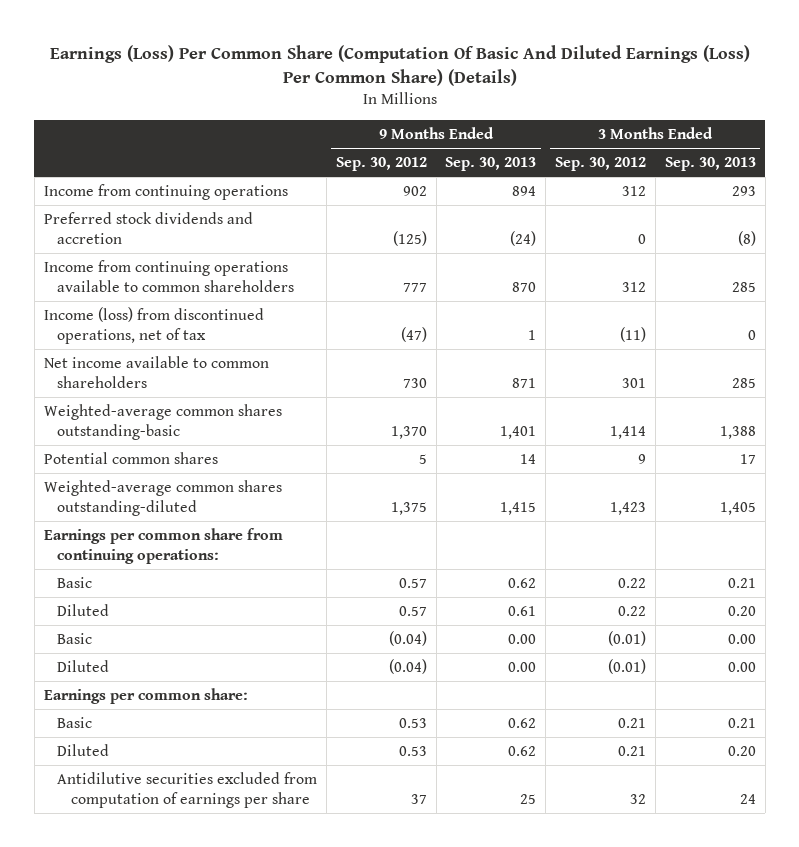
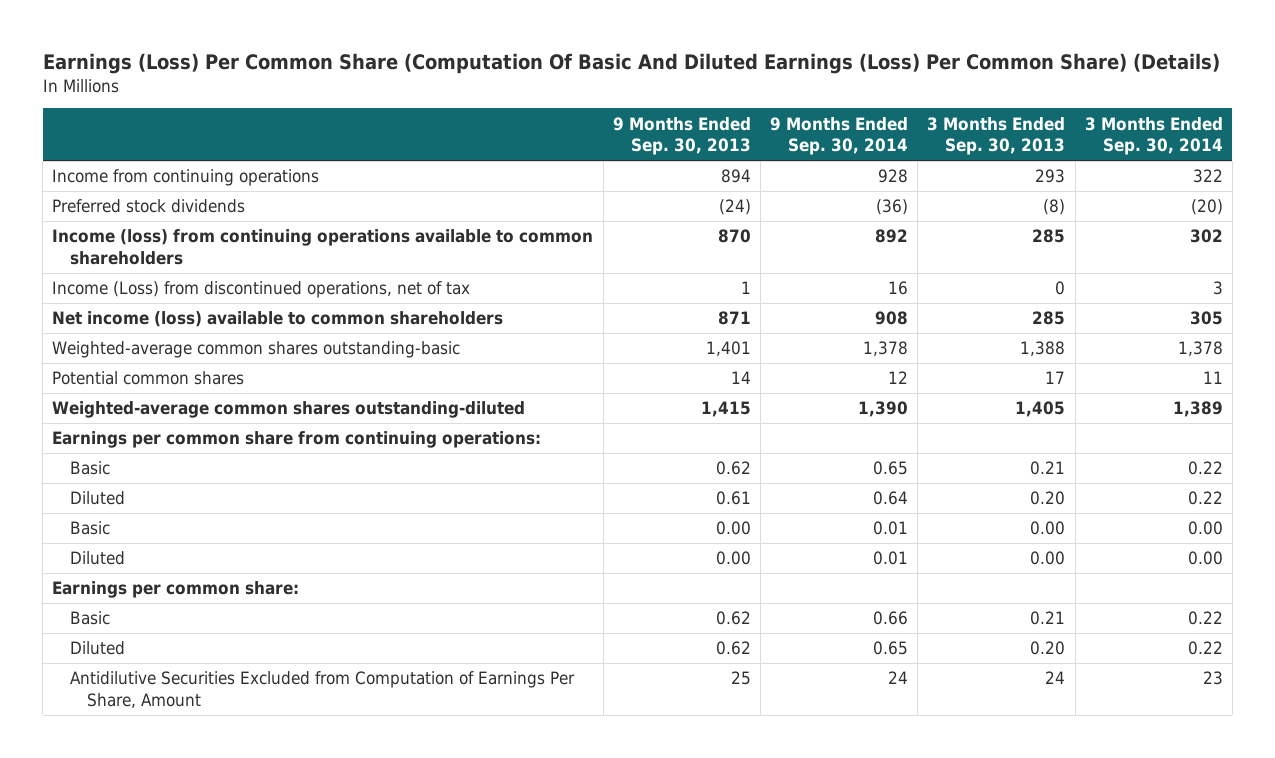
[335,157,427,172] Sep. 30, 2012 -> none
[555,157,647,172] Sep. 30, 2012 -> none
none -> [770,116,909,156] 9 Months Ended Sep. 30, 2014
none -> [1084,116,1223,156] 3 Months Ended Sep. 30, 2014
[43,211,253,245] Preferred stock dividends and accretion -> [52,199,246,214] Preferred stock dividends
[43,259,295,293] Income from continuing operations available to common shareholders -> [52,229,594,265] Income (loss) from continuing operations available to common shareholders
[43,306,264,345] Income (loss) from discontinued operations, net of tax -> [52,281,471,299] Income (Loss) from discontinued operations, net of tax
[43,355,269,389] Net income available to common shareholders -> [52,311,504,328] Net income (loss) available to common shareholders
[57,771,318,809] Antidilutive securities excluded from computation of earnings per share -> [69,671,575,708] Antidilutive Securities Excluded from Computation of Earnings Per Share, Amount

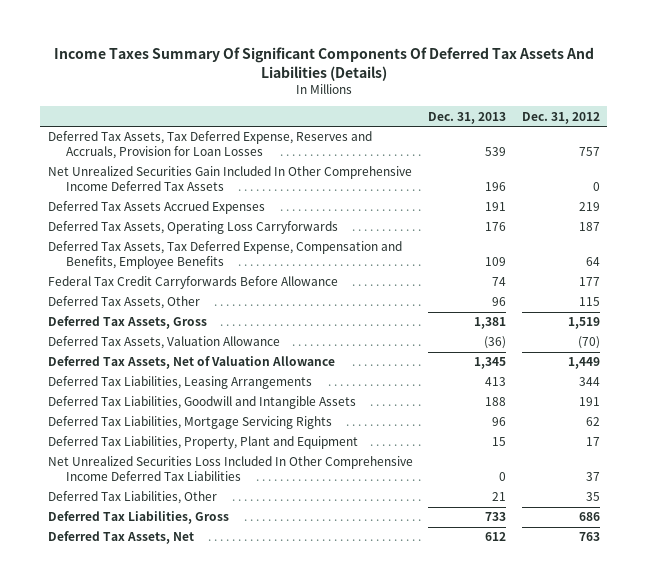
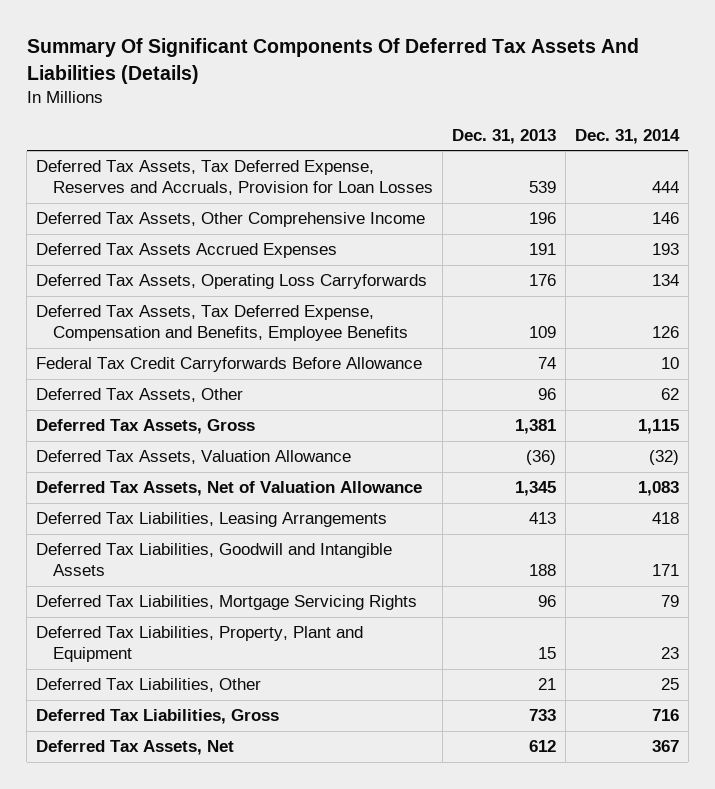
[53,46,594,81] Income Taxes Summary Of Significant Components Of Deferred Tax Assets And Liabilities (Details) -> [26,38,639,84] Summary Of Significant Components Of Deferred Tax Assets And Liabilities (Details)
[521,111,600,124] Dec. 31, 2012 -> none
none -> [574,128,680,144] Dec. 31, 2014
[47,166,412,192] Net Unrealized Securities Gain Included In Other Comprehensive Income Deferred Tax Assets -> [36,212,426,228] Deferred Tax Assets, Other Comprehensive Income
[47,456,413,482] Net Unrealized Securities Loss Included In Other Comprehensive Income Deferred Tax Liabilities -> none

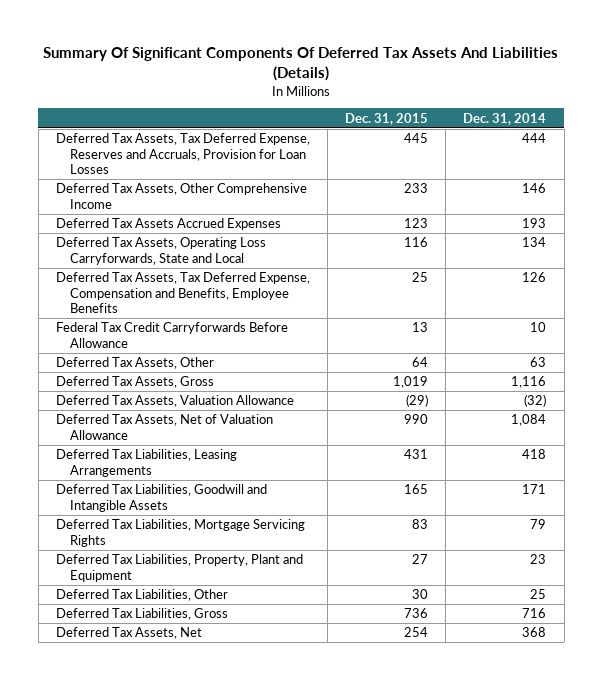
[451,128,556,144] Dec. 31, 2013 -> none
none -> [345,112,429,125] Dec. 31, 2015
[36,274,428,290] Deferred Tax Assets, Operating Loss Carryforwards -> [55,237,266,265] Deferred Tax Assets, Operating Loss Carryforwards, State and Local
[660,388,679,401] 62 -> [530,357,547,368] 63
[637,419,679,435] 1,115 -> [511,376,547,389] 1,116
[637,481,679,497] 1,083 -> [511,414,547,427] 1,084
[651,740,679,753] 367 -> [522,627,547,638] 368

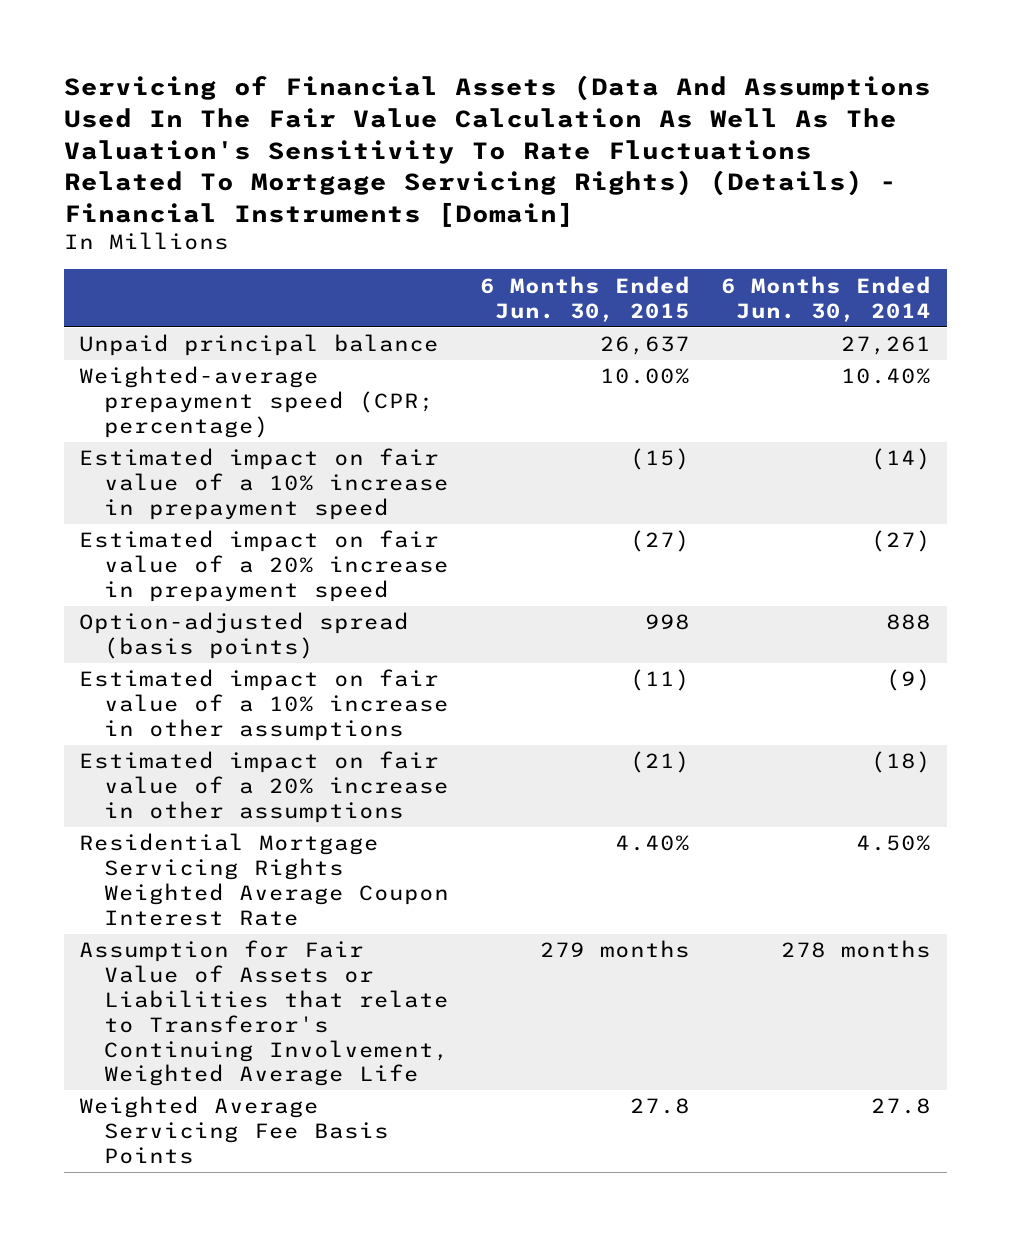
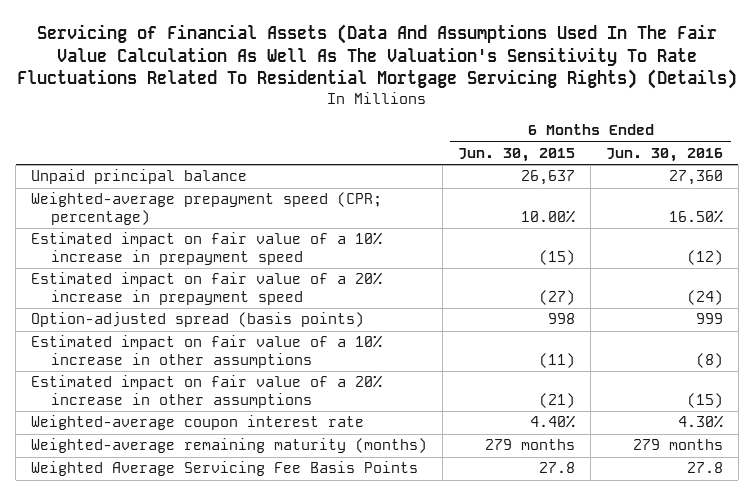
[63,75,931,227] Servicing of Financial Assets (Data And Assumptions Used In The Fair Value Calculation As Well As The Valuation's Sensitivity To Rate Fluctuations Related To Mortgage Servicing Rights) (Details) - Financial Instruments [Domain] -> [17,23,738,90] Servicing of Financial Assets (Data And Assumptions Used In The Fair Value Calculation As Well As The Valuation's Sensitivity To Rate Fluctuations Related To Residential Mortgage Servicing Rights) (Details)
[721,275,932,322] 6 Months Ended Jun. 30, 2014 -> none
none -> [606,147,724,162] Jun. 30, 2016
[79,833,449,926] Residential Mortgage Servicing Rights Weighted Average Coupon Interest Rate -> [31,415,365,431] Weighted-average coupon interest rate
[79,940,449,1087] Assumption for Fair Value of Assets or Liabilities that relate to Transferor's Continuing Involvement, Weighted Average Life -> [31,438,428,454] Weighted-average remaining maturity (months)

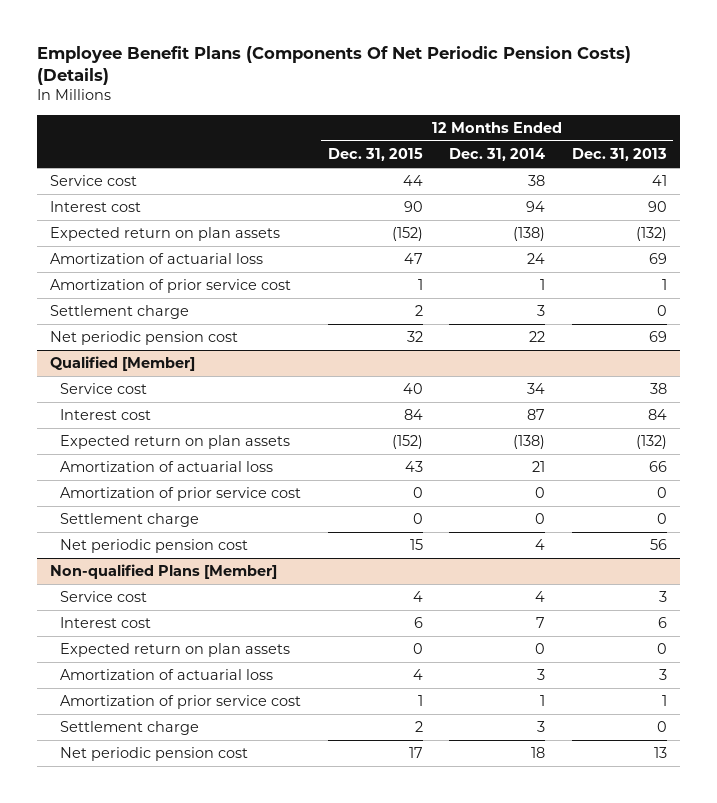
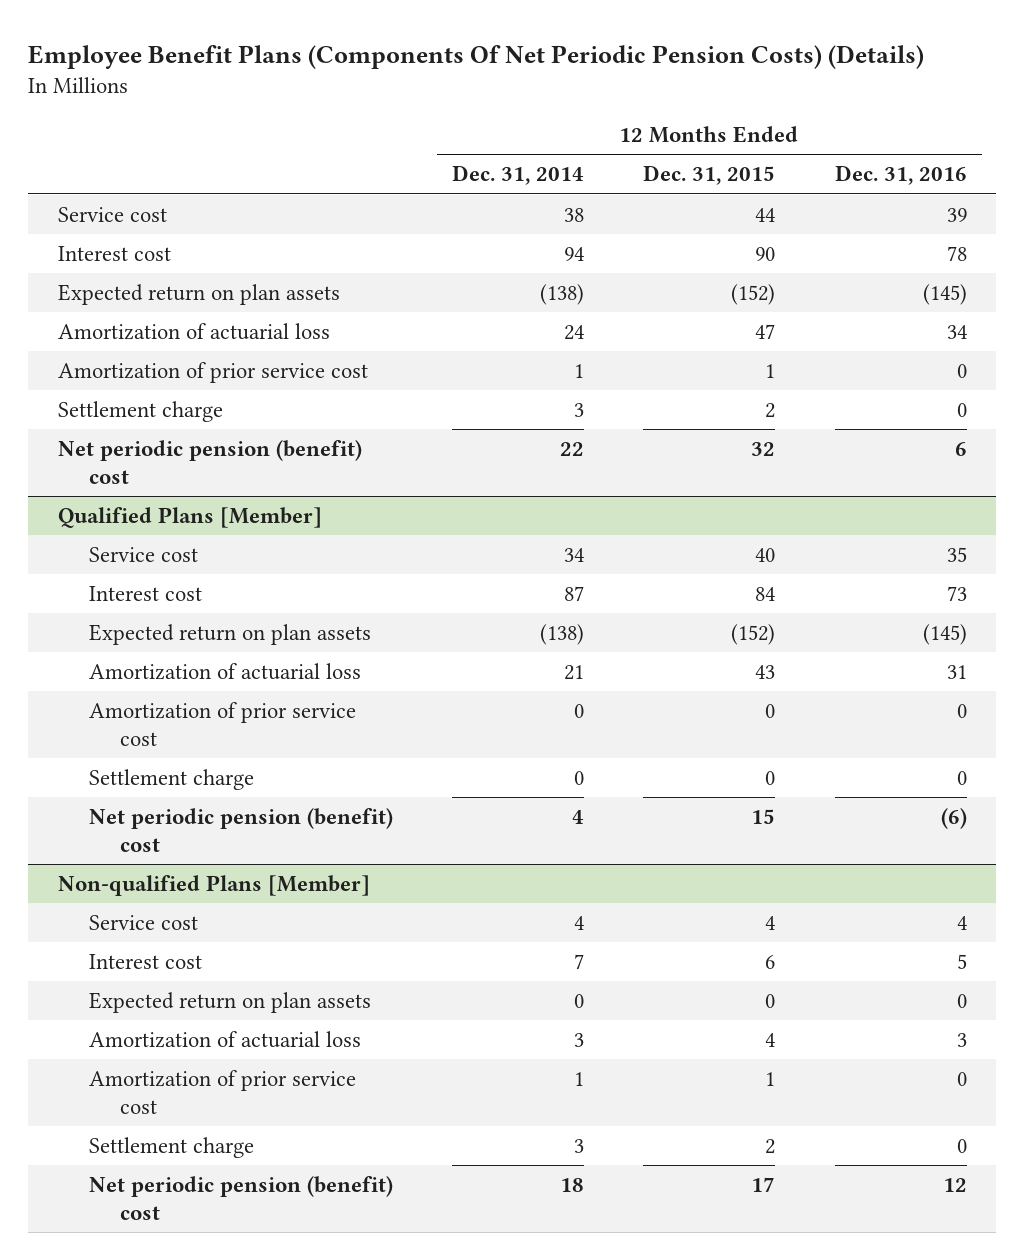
[571,148,667,162] Dec. 31, 2013 -> none
none -> [834,165,967,186] Dec. 31, 2016
[49,331,238,346] Net periodic pension cost -> [57,439,362,485] Net periodic pension (benefit) cost
[49,356,195,372] Qualified [Member] -> [57,506,322,528] Qualified Plans [Member]
[60,539,249,554] Net periodic pension cost -> [88,807,393,853] Net periodic pension (benefit) cost
[60,747,249,762] Net periodic pension cost -> [88,1175,393,1221] Net periodic pension (benefit) cost

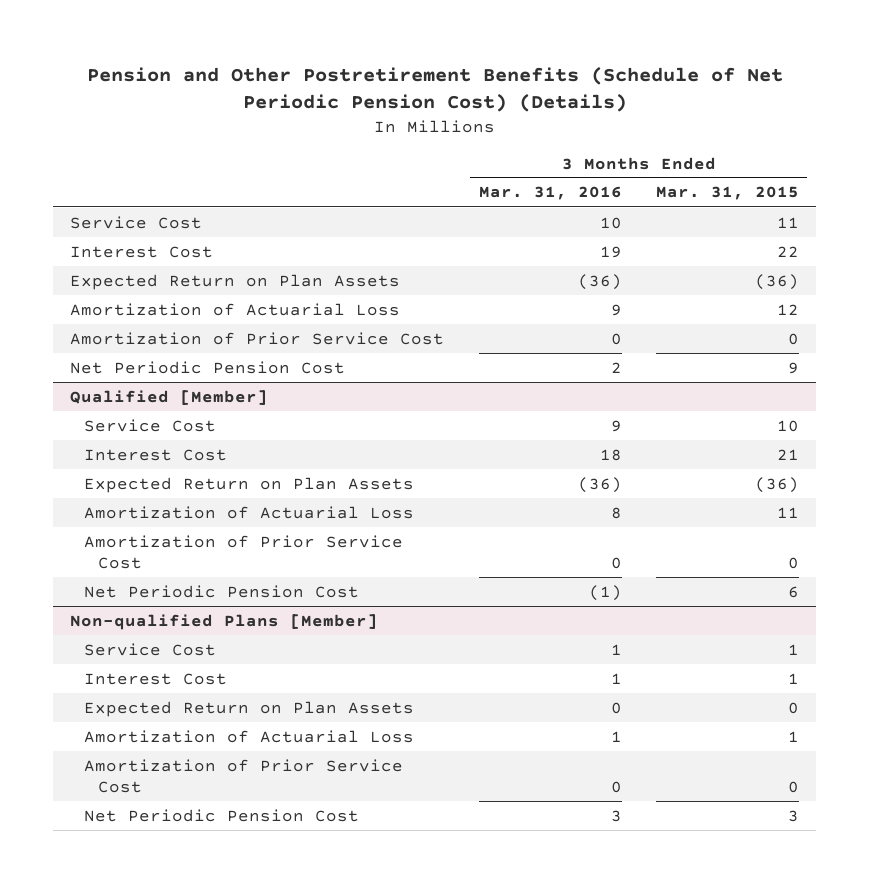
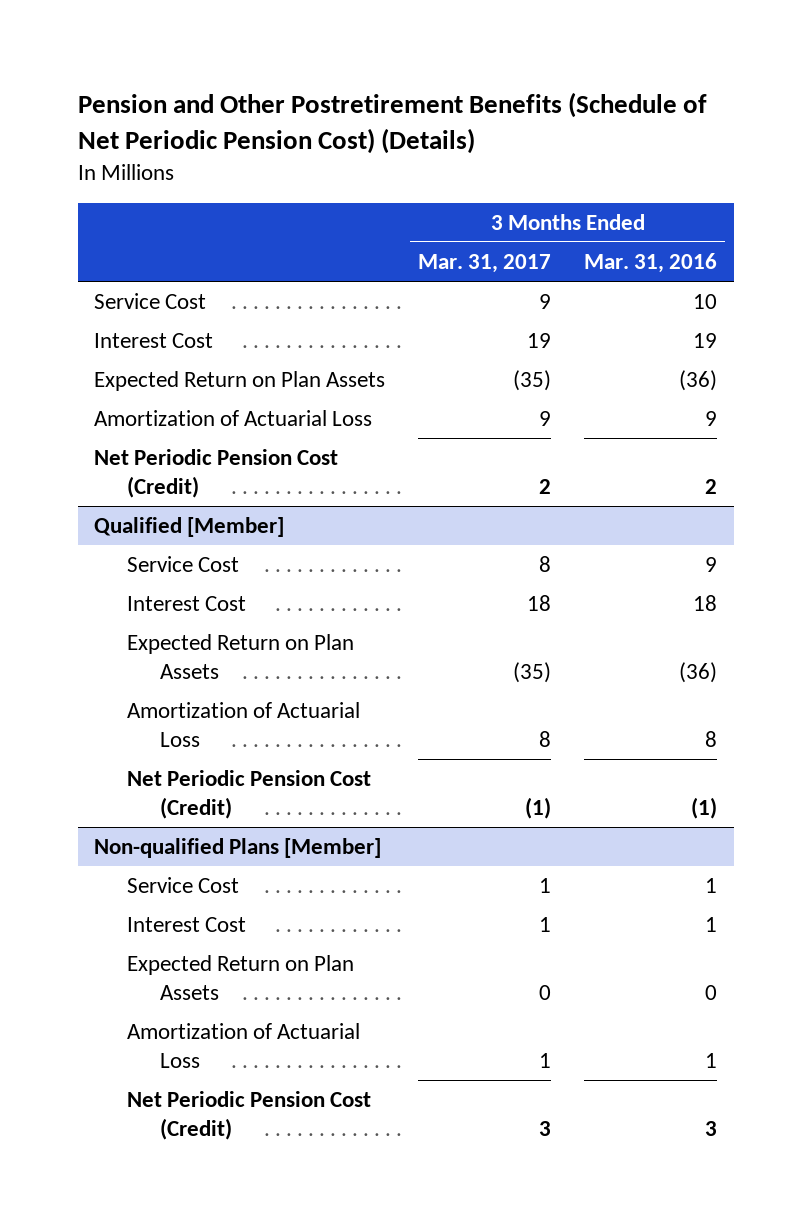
[655,186,799,201] Mar. 31, 2015 -> none
none -> [418,254,552,274] Mar. 31, 2017
[70,331,445,345] Amortization of Prior Service Cost -> none
[70,360,346,374] Net Periodic Pension Cost -> [94,449,339,498] Net Periodic Pension Cost (Credit)
[84,534,404,570] Amortization of Prior Service Cost -> none
[84,584,360,598] Net Periodic Pension Cost -> [127,770,372,819] Net Periodic Pension Cost (Credit)
[84,758,404,794] Amortization of Prior Service Cost -> none
[84,808,360,822] Net Periodic Pension Cost -> [127,1091,372,1140] Net Periodic Pension Cost (Credit)

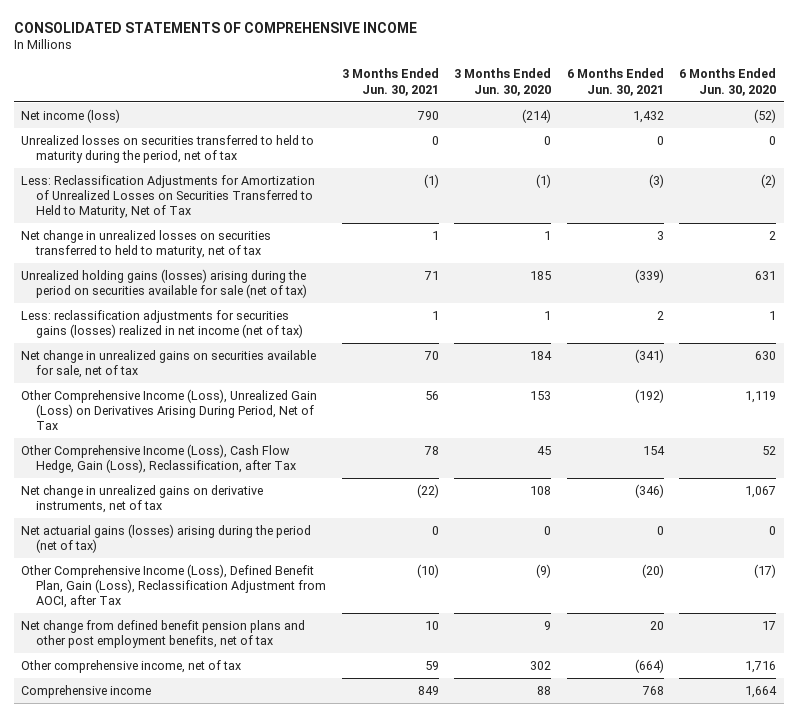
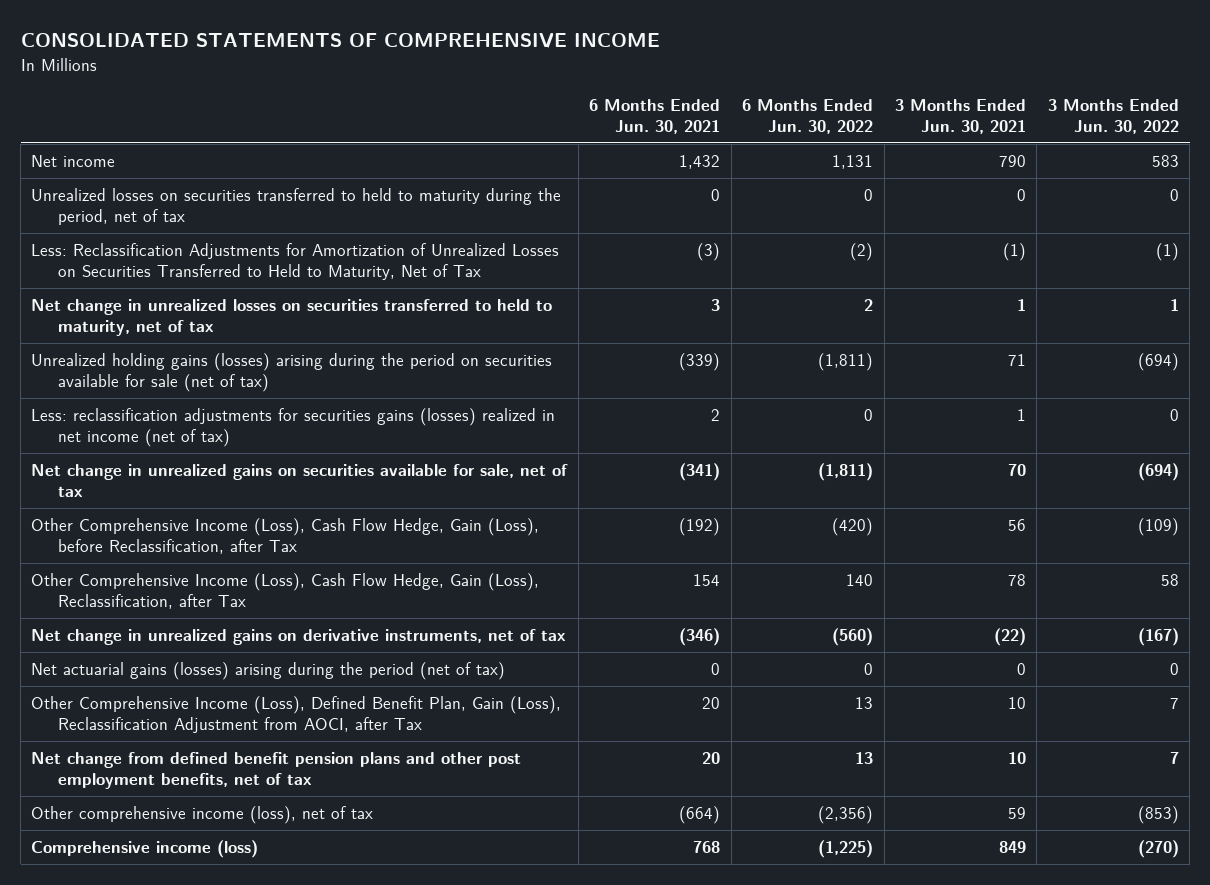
[454,68,552,96] 3 Months Ended Jun. 30, 2020 -> none
[679,68,777,96] 6 Months Ended Jun. 30, 2020 -> none
none -> [742,98,874,134] 6 Months Ended Jun. 30, 2022
none -> [1047,98,1179,134] 3 Months Ended Jun. 30, 2022
[21,108,121,123] Net income (loss) -> [31,154,116,167] Net income
[21,388,318,431] Other Comprehensive Income (Loss), Unrealized Gain (Loss) on Derivatives Arising During Period, Net of Tax -> [31,517,540,554] Other Comprehensive Income (Loss), Cash Flow Hedge, Gain (Loss), before Reclassification, after Tax
[416,563,439,578] (10) -> [1007,696,1026,709] 10
[641,563,664,578] (20) -> [702,696,721,709] 20
[21,659,242,673] Other comprehensive income, net of tax -> [31,805,374,824] Other comprehensive income (loss), net of tax
[21,684,152,698] Comprehensive income -> [31,839,259,858] Comprehensive income (loss)

